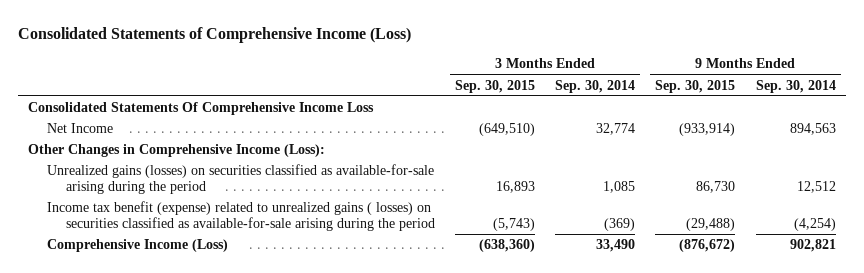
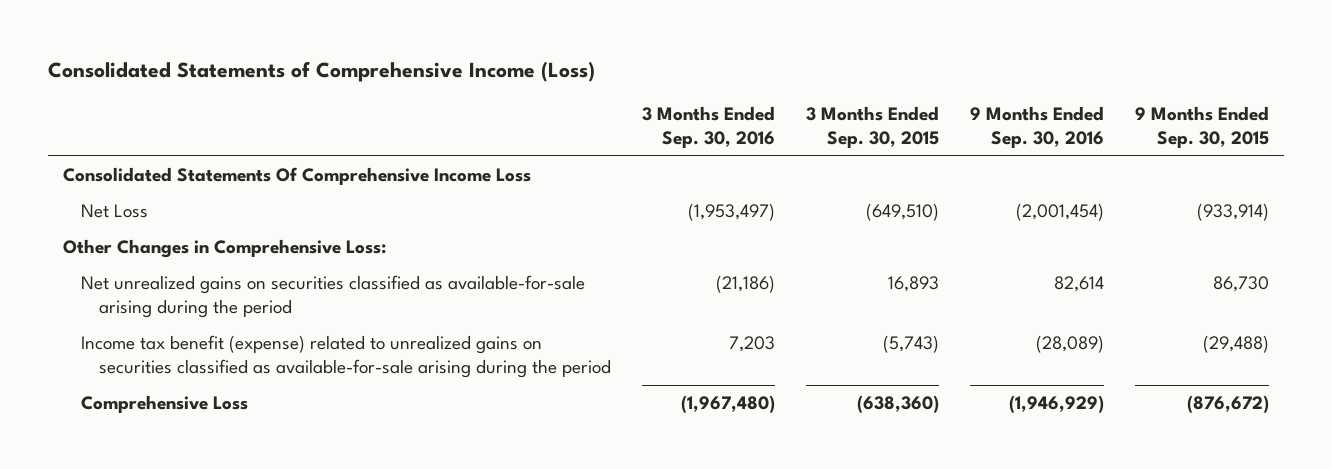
[555,79,636,93] Sep. 30, 2014 -> none
[755,79,836,93] Sep. 30, 2014 -> none
none -> [641,106,775,148] 3 Months Ended Sep. 30, 2016
none -> [969,106,1104,148] 9 Months Ended Sep. 30, 2016
[46,123,113,134] Net Income -> [81,204,149,219] Net Loss
[28,144,326,158] Other Changes in Comprehensive Income (Loss): -> [63,239,387,259] Other Changes in Comprehensive Loss:
[46,164,434,195] Unrealized gains (losses) on securities classified as available-for-sale arising during the period -> [81,275,586,318] Net unrealized gains on securities classified as available-for-sale arising during the period
[46,201,435,232] Income tax benefit (expense) related to unrealized gains ( losses) on securities classified as available-for-sale arising during the period -> [81,335,611,378] Income tax benefit (expense) related to unrealized gains on securities classified as available-for-sale arising during the period
[46,239,228,253] Comprehensive Income (Loss) -> [81,395,249,414] Comprehensive Loss

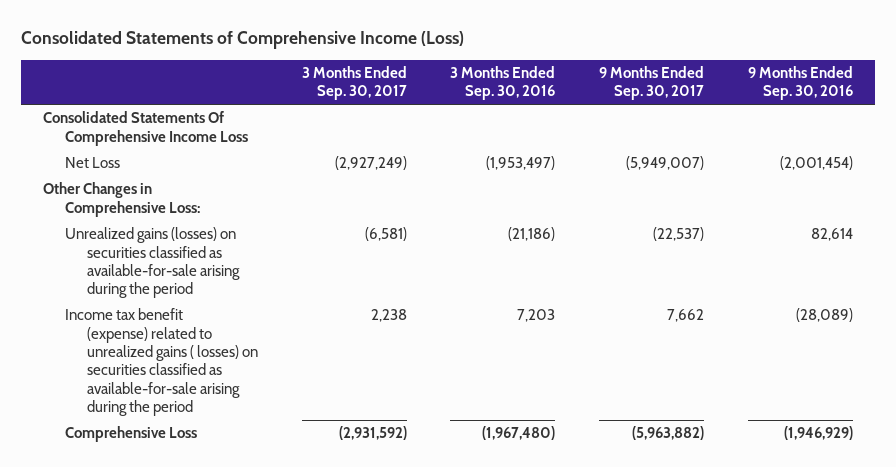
[805,106,939,148] 3 Months Ended Sep. 30, 2015 -> none
[1134,106,1269,148] 9 Months Ended Sep. 30, 2015 -> none
none -> [301,66,407,101] 3 Months Ended Sep. 30, 2017
none -> [599,66,705,101] 9 Months Ended Sep. 30, 2017
[81,275,586,318] Net unrealized gains on securities classified as available-for-sale arising during the period -> [64,227,240,299] Unrealized gains (losses) on securities classified as available-for-sale arising during the period
[81,335,611,378] Income tax benefit (expense) related to unrealized gains on securities classified as available-for-sale arising during the period -> [64,308,258,417] Income tax benefit (expense) related to unrealized gains ( losses) on securities classified as available-for-sale arising during the period

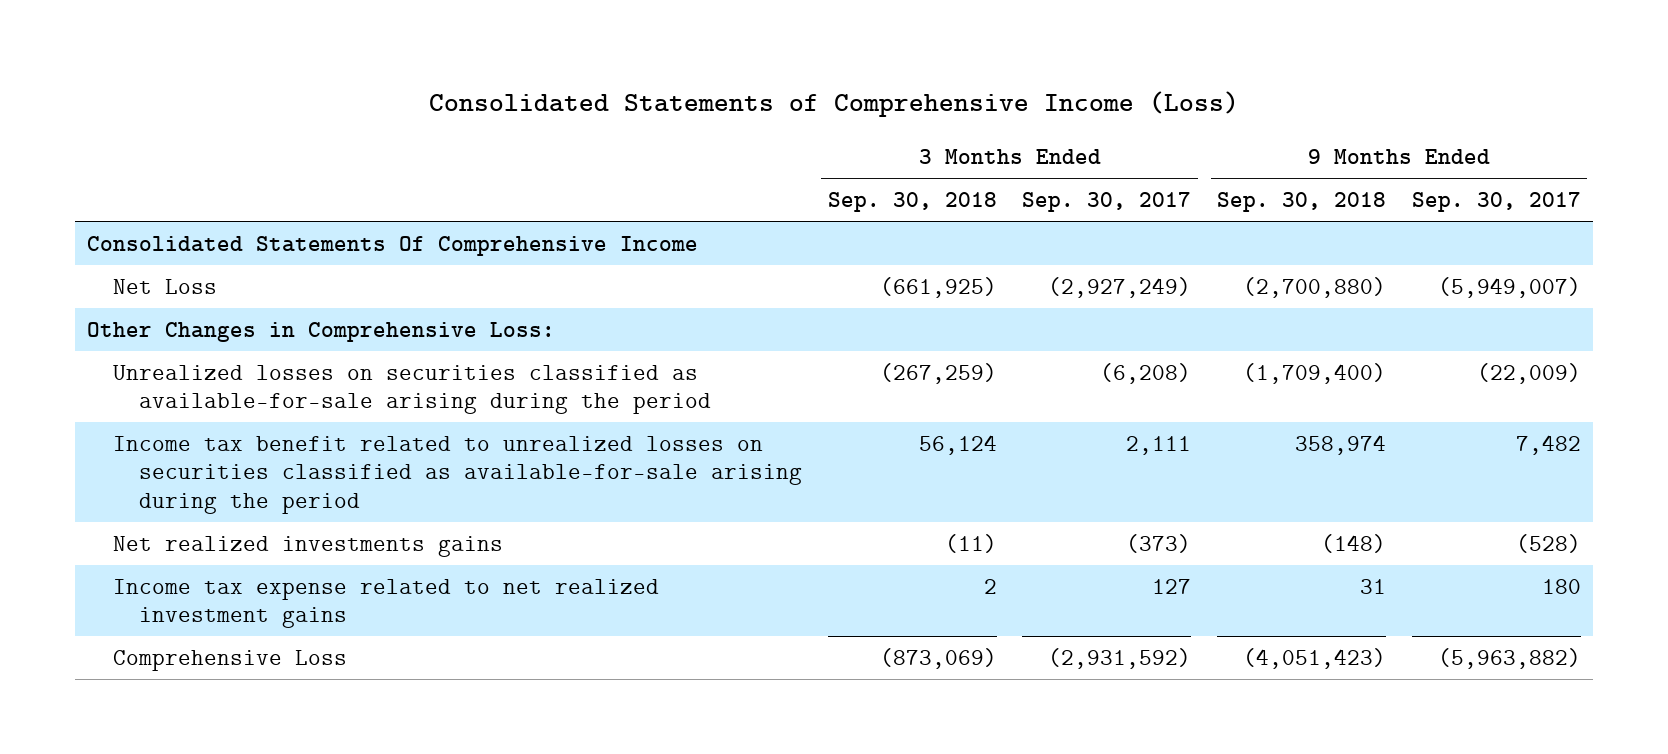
[450,66,556,101] 3 Months Ended Sep. 30, 2016 -> none
[747,66,853,101] 9 Months Ended Sep. 30, 2016 -> none
none -> [827,191,997,212] Sep. 30, 2018
none -> [1217,191,1387,212] Sep. 30, 2018
[42,111,248,146] Consolidated Statements Of Comprehensive Income Loss -> [87,235,699,256] Consolidated Statements Of Comprehensive Income
[64,227,240,299] Unrealized gains (losses) on securities classified as available-for-sale arising during the period -> [113,364,712,415] Unrealized losses on securities classified as available-for-sale arising during the period
[364,227,407,242] (6,581) -> [1100,362,1192,384] (6,208)
[653,227,705,242] (22,537) -> [1476,362,1581,384] (22,009)
[64,308,258,417] Income tax benefit (expense) related to unrealized gains ( losses) on securities classified as available-for-sale arising during the period -> [113,435,803,514] Income tax benefit related to unrealized losses on securities classified as available-for-sale arising during the period
[370,309,407,323] 2,238 -> [1126,435,1192,455] 2,111
[667,309,705,323] 7,662 -> [1515,434,1581,455] 7,482
none -> [113,535,504,557] Net realized investments gains
none -> [113,578,660,629] Income tax expense related to net realized investment gains

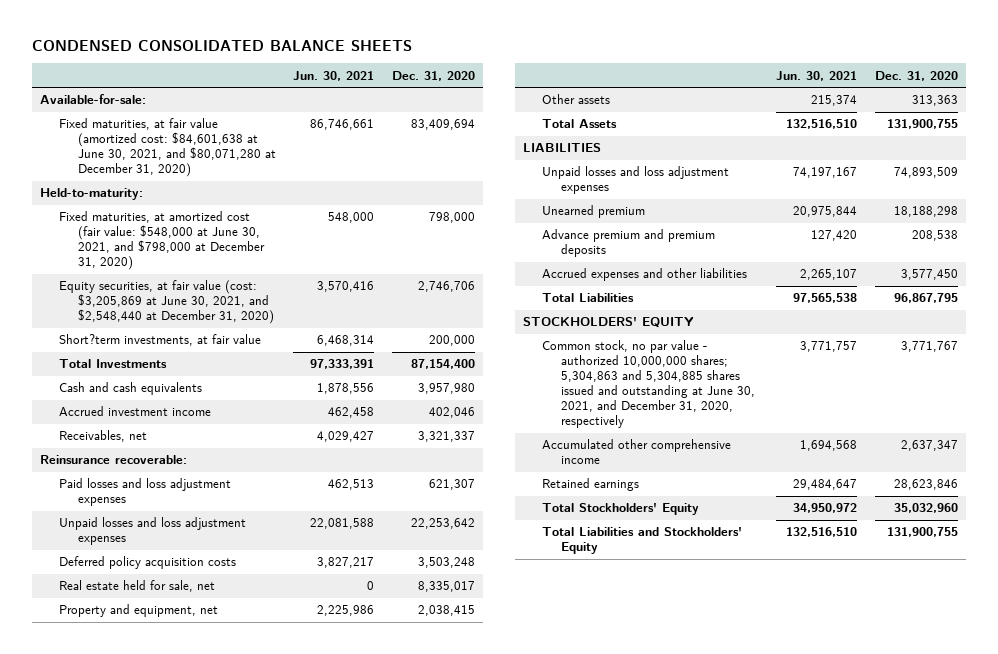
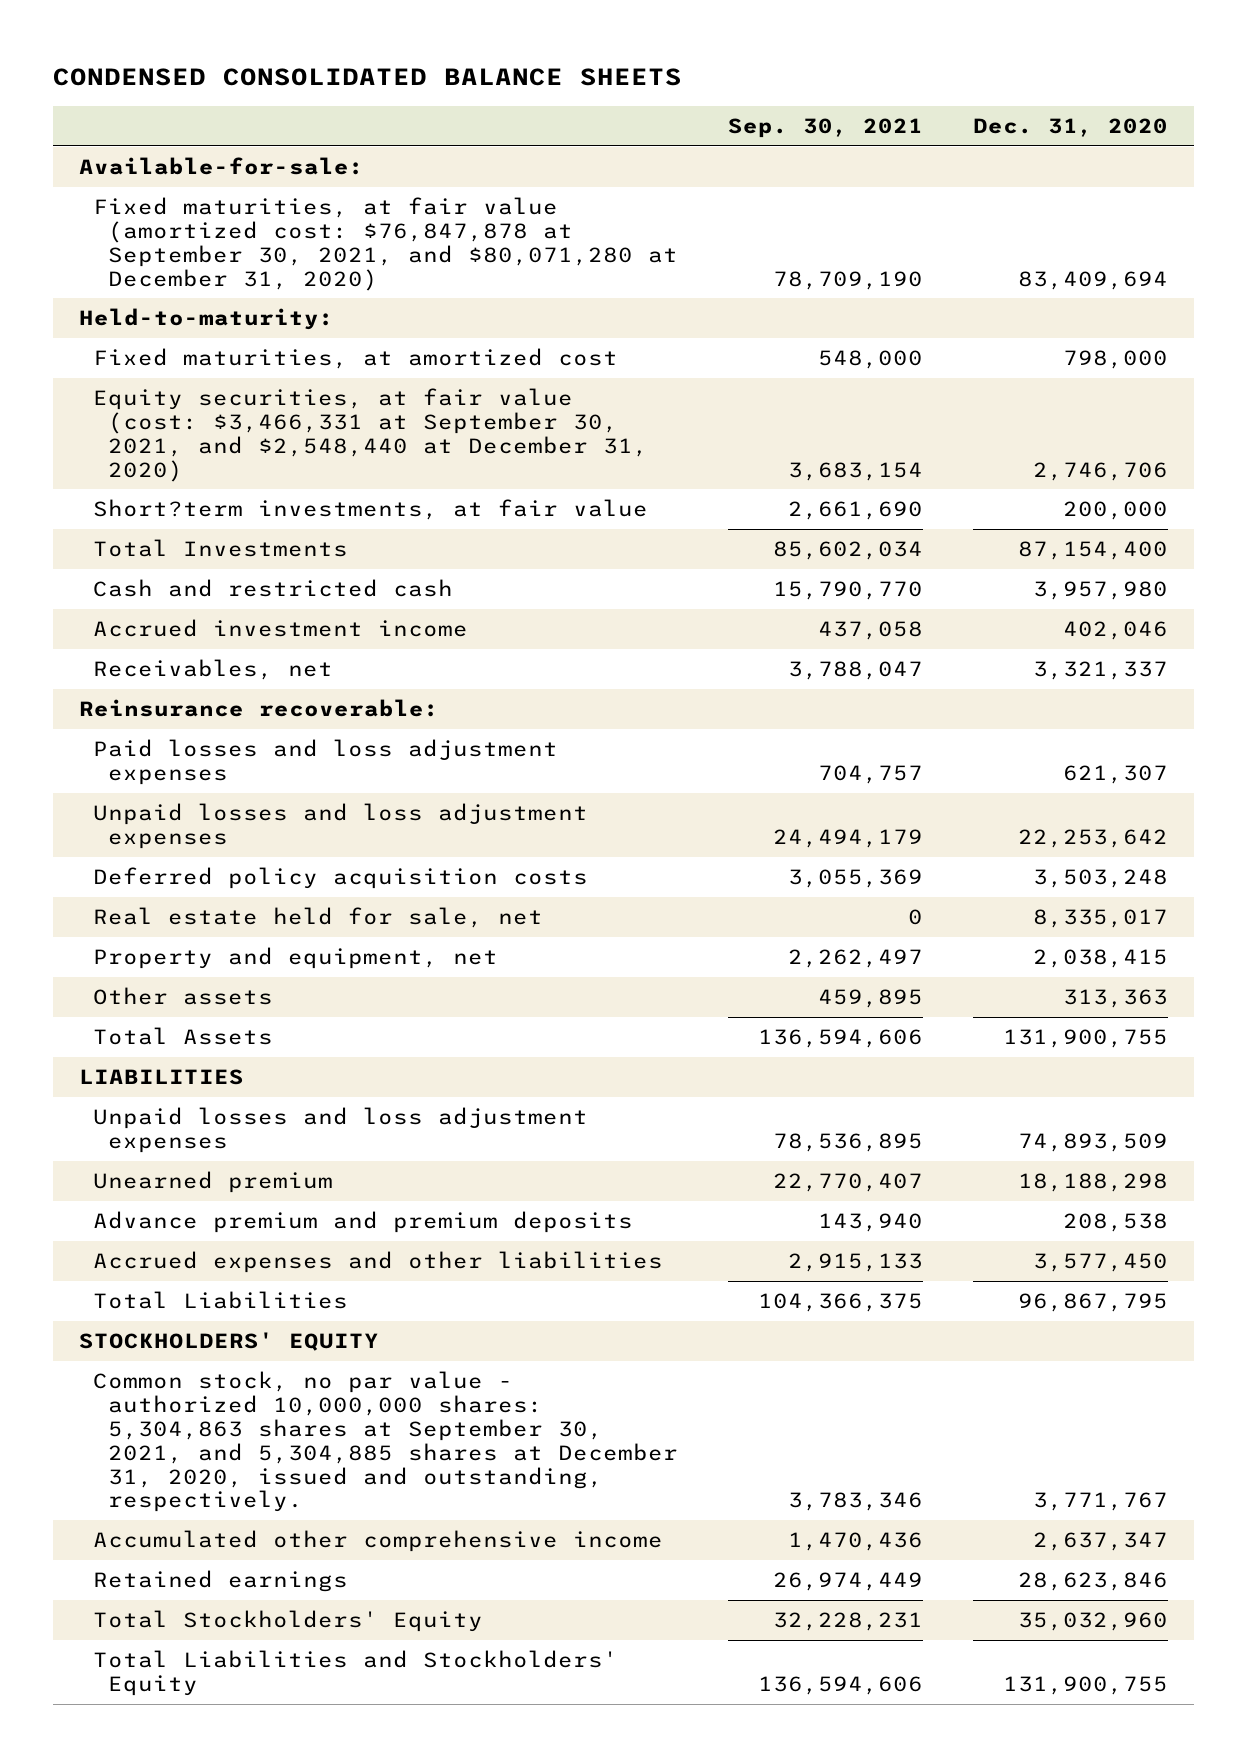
[293,70,375,81] Jun. 30, 2021 -> none
none -> [727,117,923,138] Sep. 30, 2021
[58,118,276,178] Fixed maturities, at fair value (amortized cost: $84,601,638 at June 30, 2021, and $80,071,280 at December 31, 2020) -> [93,197,678,291] Fixed maturities, at fair value (amortized cost: $76,847,878 at September 30, 2021, and $80,071,280 at December 31, 2020)
[58,211,265,271] Fixed maturities, at amortized cost (fair value: $548,000 at June 30, 2021, and $798,000 at December 31, 2020) -> [93,348,619,370] Fixed maturities, at amortized cost
[58,280,274,325] Equity securities, at fair value (cost: $3,205,869 at June 30, 2021, and $2,548,440 at December 31, 2020) -> [93,388,648,482] Equity securities, at fair value (cost: $3,466,331 at September 30, 2021, and $2,548,440 at December 31, 2020)
[58,382,202,396] Cash and cash equivalents -> [93,579,454,598] Cash and restricted cash
[541,340,755,429] Common stock, no par value - authorized 10,000,000 shares; 5,304,863 and 5,304,885 shares issued and outstanding at June 30, 2021, and December 31, 2020, respectively -> [93,1371,678,1513] Common stock, no par value - authorized 10,000,000 shares: 5,304,863 shares at September 30, 2021, and 5,304,885 shares at December 31, 2020, issued and outstanding, respectively.

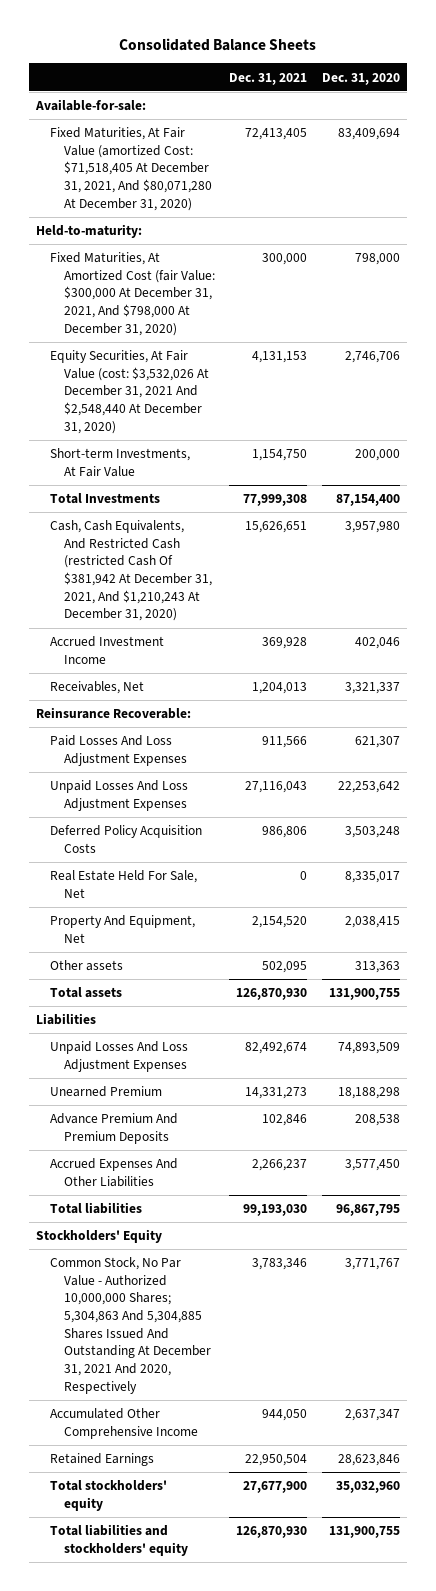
[53,68,683,87] CONDENSED CONSOLIDATED BALANCE SHEETS -> [118,37,316,51] Consolidated Balance Sheets
[727,117,923,138] Sep. 30, 2021 -> none
none -> [229,72,308,85] Dec. 31, 2021
[93,197,678,291] Fixed maturities, at fair value (amortized cost: $76,847,878 at September 30, 2021, and $80,071,280 at December 31, 2020) -> [49,127,212,211] Fixed Maturities, At Fair Value (amortized Cost: $71,518,405 At December 31, 2021, And $80,071,280 At December 31, 2020)
[93,348,619,370] Fixed maturities, at amortized cost -> [49,252,215,336] Fixed Maturities, At Amortized Cost (fair Value: $300,000 At December 31, 2021, And $798,000 At December 31, 2020)
[93,388,648,482] Equity securities, at fair value (cost: $3,466,331 at September 30, 2021, and $2,548,440 at December 31, 2020) -> [49,350,209,434] Equity Securities, At Fair Value (cost: $3,532,026 At December 31, 2021 And $2,548,440 At December 31, 2020)
[93,499,649,521] Short?term investments, at fair value -> [49,448,190,477] Short-term Investments, At Fair Value
[93,579,454,598] Cash and restricted cash -> [49,520,212,622] Cash, Cash Equivalents, And Restricted Cash (restricted Cash Of $381,942 At December 31, 2021, And $1,210,243 At December 31, 2020)
[93,619,469,638] Accrued investment income -> [49,636,164,664] Accrued Investment Income
[93,659,334,681] Receivables, net -> [49,681,144,695] Receivables, Net
[78,699,439,718] Reinsurance recoverable: -> [35,707,191,720] Reinsurance Recoverable:
[93,739,559,785] Paid losses and loss adjustment expenses -> [49,735,187,766] Paid Losses And Loss Adjustment Expenses
[93,803,589,849] Unpaid losses and loss adjustment expenses -> [49,780,188,811] Unpaid Losses And Loss Adjustment Expenses
[93,867,589,890] Deferred policy acquisition costs -> [49,825,202,853] Deferred Policy Acquisition Costs
[93,907,544,929] Real estate held for sale, net -> [49,870,197,898] Real Estate Held For Sale, Net
[93,947,499,970] Property and equipment, net -> [49,915,195,943] Property And Equipment, Net
[93,1027,274,1046] Total Assets -> [49,987,122,999] Total assets
[78,1069,244,1086] LIABILITIES -> [35,1013,96,1026] Liabilities
[93,1107,589,1153] Unpaid losses and loss adjustment expenses -> [49,1041,188,1072] Unpaid Losses And Loss Adjustment Expenses
[93,1171,334,1194] Unearned premium -> [49,1086,162,1098] Unearned Premium
[93,1211,634,1234] Advance premium and premium deposits -> [49,1113,178,1144] Advance Premium And Premium Deposits
[93,1251,664,1274] Accrued expenses and other liabilities -> [49,1158,178,1187] Accrued Expenses And Other Liabilities
[93,1291,349,1310] Total Liabilities -> [49,1202,142,1215] Total liabilities
[78,1332,379,1352] STOCKHOLDERS' EQUITY -> [35,1229,162,1244] Stockholders' Equity
[93,1371,678,1513] Common stock, no par value - authorized 10,000,000 shares: 5,304,863 shares at September 30, 2021, and 5,304,885 shares at December 31, 2020, issued and outstanding, respectively. -> [49,1257,211,1394] Common Stock, No Par Value - Authorized 10,000,000 Shares; 5,304,863 And 5,304,885 Shares Issued And Outstanding At December 31, 2021 And 2020, Respectively
[93,1530,664,1553] Accumulated other comprehensive income -> [49,1408,198,1439] Accumulated Other Comprehensive Income
[93,1570,349,1593] Retained earnings -> [49,1453,154,1467] Retained Earnings
[93,1610,484,1633] Total Stockholders' Equity -> [49,1480,167,1511] Total stockholders' equity
[93,1650,619,1696] Total Liabilities and Stockholders' Equity -> [49,1524,188,1556] Total liabilities and stockholders' equity

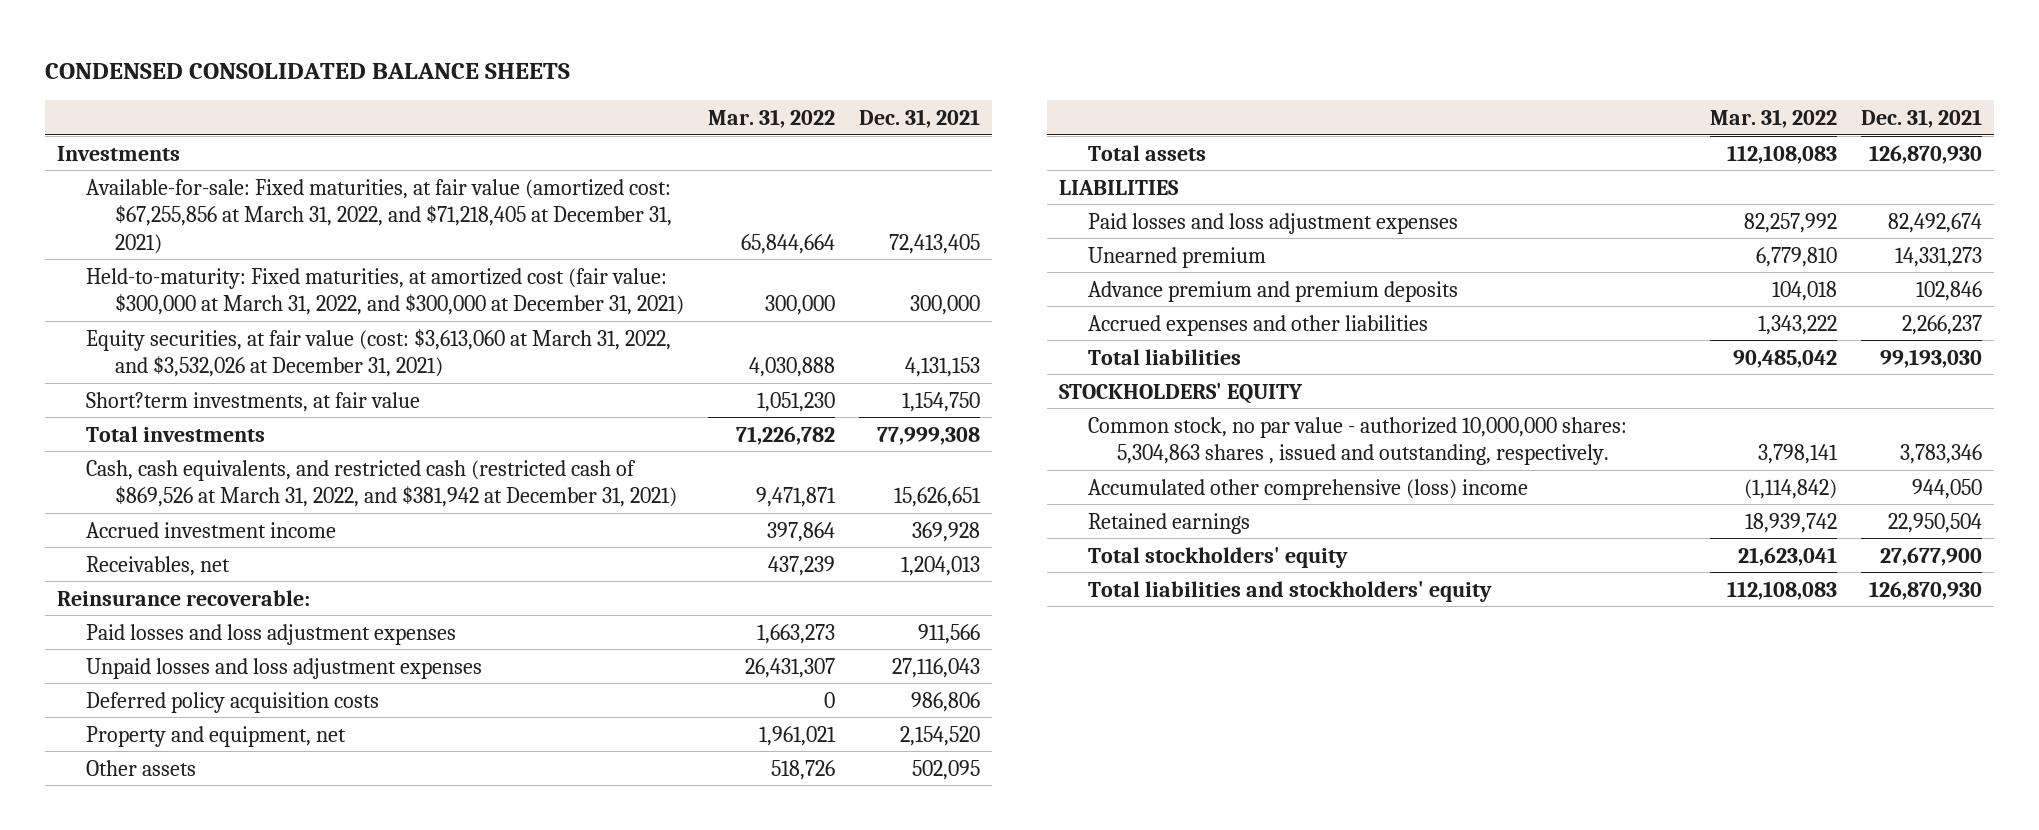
[118,37,316,51] Consolidated Balance Sheets -> [44,62,570,79] CONDENSED CONSOLIDATED BALANCE SHEETS
[321,72,400,85] Dec. 31, 2020 -> none
none -> [708,108,836,128] Mar. 31, 2022
[34,99,146,112] Available-for-sale: -> none
[35,224,142,239] Held-to-maturity: -> none
[49,870,197,898] Real Estate Held For Sale, Net -> none
none -> [56,145,180,161] Investments
[49,127,212,211] Fixed Maturities, At Fair Value (amortized Cost: $71,518,405 At December 31, 2021, And $80,071,280 At December 31, 2020) -> [86,178,673,254] Available-for-sale: Fixed maturities, at fair value (amortized cost: $67,255,856 at March 31, 2022, and $71,218,405 at December 31, 2021)
[49,252,215,336] Fixed Maturities, At Amortized Cost (fair Value: $300,000 At December 31, 2021, And $798,000 At December 31, 2020) -> [86,267,685,316] Held-to-maturity: Fixed maturities, at amortized cost (fair value: $300,000 at March 31, 2022, and $300,000 at December 31, 2021)
[49,350,209,434] Equity Securities, At Fair Value (cost: $3,532,026 At December 31, 2021 And $2,548,440 At December 31, 2020) -> [86,328,672,378] Equity securities, at fair value (cost: $3,613,060 at March 31, 2022, and $3,532,026 at December 31, 2021)
[49,448,190,477] Short-term Investments, At Fair Value -> [86,391,421,412] Short?term investments, at fair value
[49,493,160,505] Total Investments -> [86,425,266,442] Total investments
[49,520,212,622] Cash, Cash Equivalents, And Restricted Cash (restricted Cash Of $381,942 At December 31, 2021, And $1,210,243 At December 31, 2020) -> [86,459,678,508] Cash, cash equivalents, and restricted cash (restricted cash of $869,526 at March 31, 2022, and $381,942 at December 31, 2021)
[49,636,164,664] Accrued Investment Income -> [86,521,337,538] Accrued investment income
[49,681,144,695] Receivables, Net -> [86,555,231,576] Receivables, net
[35,707,191,720] Reinsurance Recoverable: -> [56,589,310,606] Reinsurance recoverable:
[49,735,187,766] Paid Losses And Loss Adjustment Expenses -> [86,623,457,645] Paid losses and loss adjustment expenses
[49,780,188,811] Unpaid Losses And Loss Adjustment Expenses -> [86,657,483,679] Unpaid losses and loss adjustment expenses
[49,825,202,853] Deferred Policy Acquisition Costs -> [86,691,380,713] Deferred policy acquisition costs
[49,915,195,943] Property And Equipment, Net -> [86,725,347,747] Property and equipment, net
[35,1013,96,1026] Liabilities -> [1058,179,1179,195] LIABILITIES
[49,1041,188,1072] Unpaid Losses And Loss Adjustment Expenses -> [1088,212,1459,234] Paid losses and loss adjustment expenses
[49,1086,162,1098] Unearned Premium -> [1088,246,1267,268] Unearned premium
[49,1113,178,1144] Advance Premium And Premium Deposits -> [1088,280,1459,302] Advance premium and premium deposits
[49,1158,178,1187] Accrued Expenses And Other Liabilities -> [1088,314,1429,336] Accrued expenses and other liabilities
[35,1229,162,1244] Stockholders' Equity -> [1058,382,1303,404] STOCKHOLDERS' EQUITY
[49,1257,211,1394] Common Stock, No Par Value - Authorized 10,000,000 Shares; 5,304,863 And 5,304,885 Shares Issued And Outstanding At December 31, 2021 And 2020, Respectively -> [1088,416,1628,466] Common stock, no par value - authorized 10,000,000 shares: 5,304,863 shares , issued and outstanding, respectively.
[49,1408,198,1439] Accumulated Other Comprehensive Income -> [1088,478,1529,500] Accumulated other comprehensive (loss) income
[49,1453,154,1467] Retained Earnings -> [1088,512,1251,534] Retained earnings

